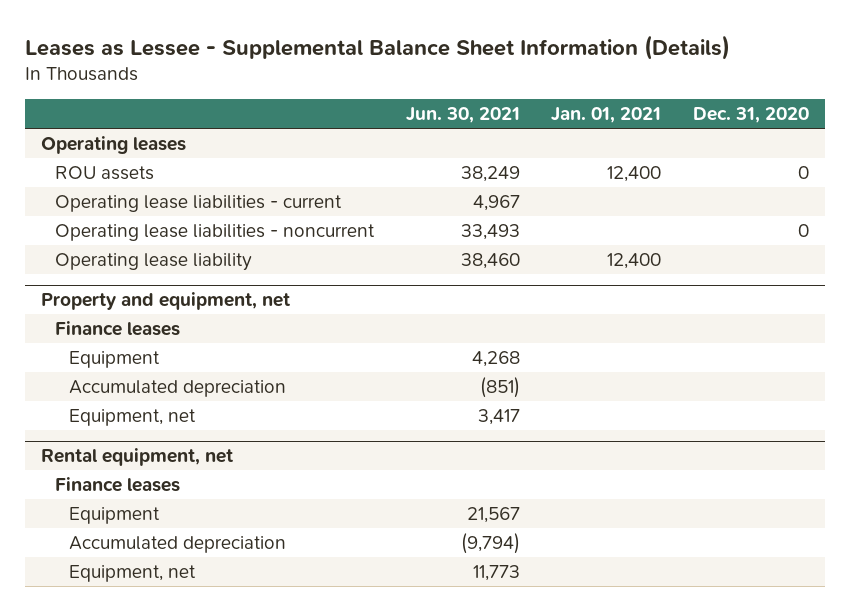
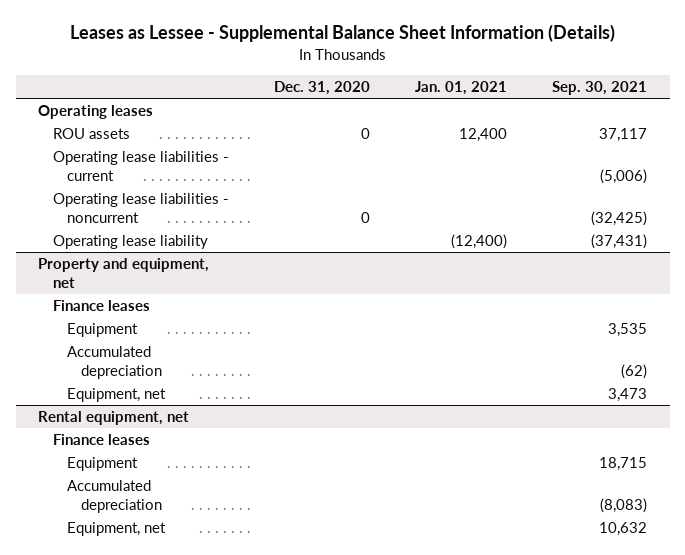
[405,107,520,124] Jun. 30, 2021 -> none
none -> [552,81,648,96] Sep. 30, 2021
[607,252,662,269] 12,400 -> [451,234,508,250] (12,400)

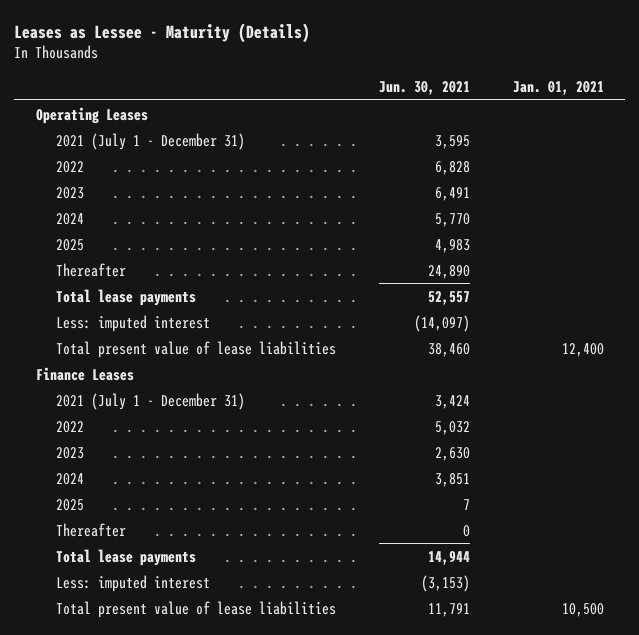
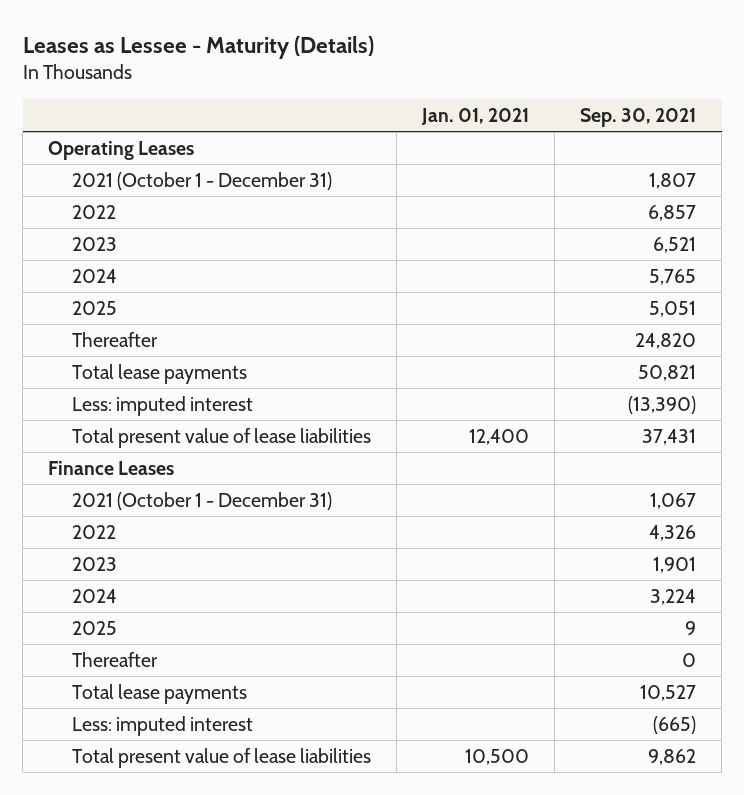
[378,81,470,96] Jun. 30, 2021 -> none
none -> [580,107,697,127] Sep. 30, 2021
[55,132,245,150] 2021 (July 1 - December 31) -> [71,171,332,190] 2021 (October 1 - December 31)
[55,392,245,410] 2021 (July 1 - December 31) -> [71,491,332,510] 2021 (October 1 - December 31)

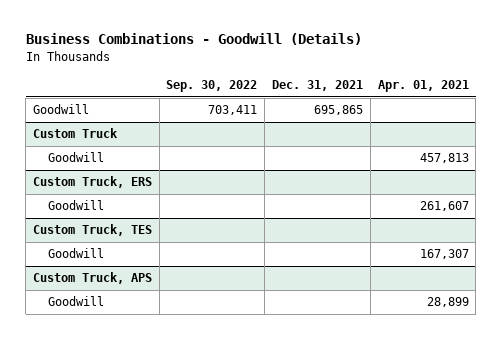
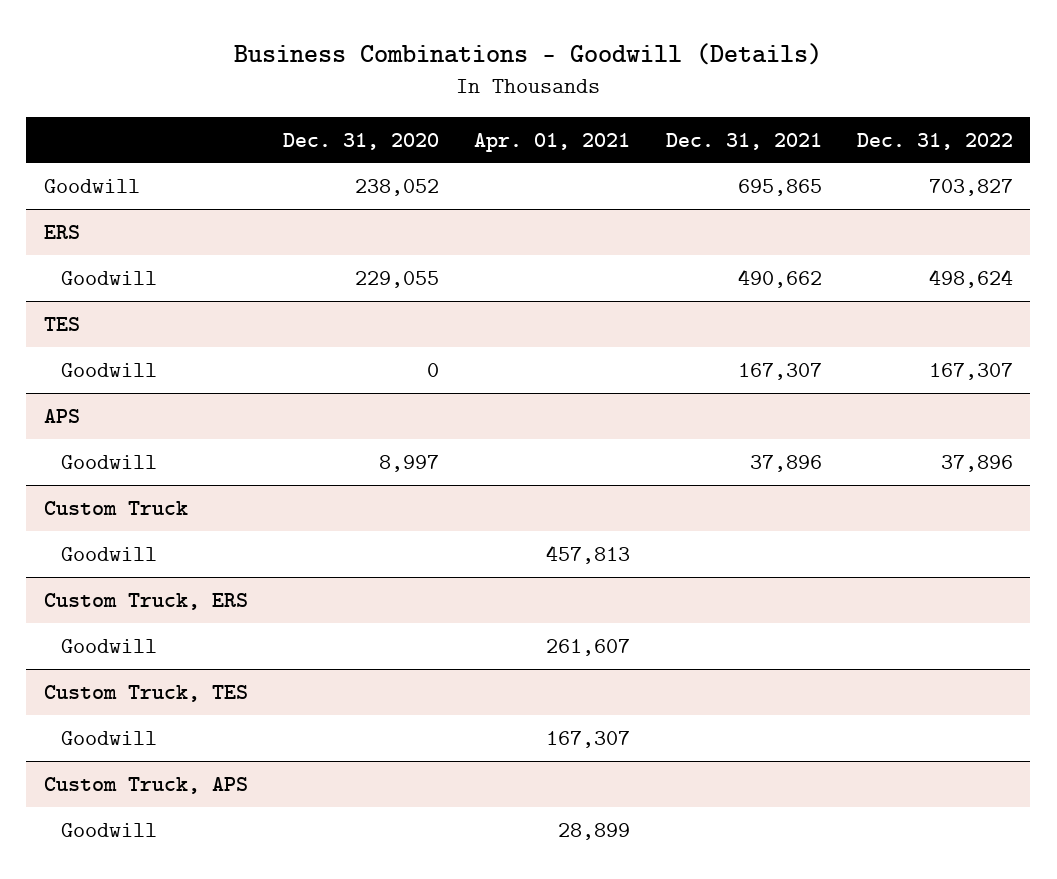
[166,80,258,93] Sep. 30, 2022 -> none
none -> [282,132,439,150] Dec. 31, 2020
none -> [856,132,1013,150] Dec. 31, 2022
none -> [43,225,80,240] ERS
none -> [60,271,157,286] Goodwill
none -> [43,317,80,332] TES
none -> [60,363,157,378] Goodwill
none -> [43,409,80,424] APS
none -> [60,455,157,470] Goodwill

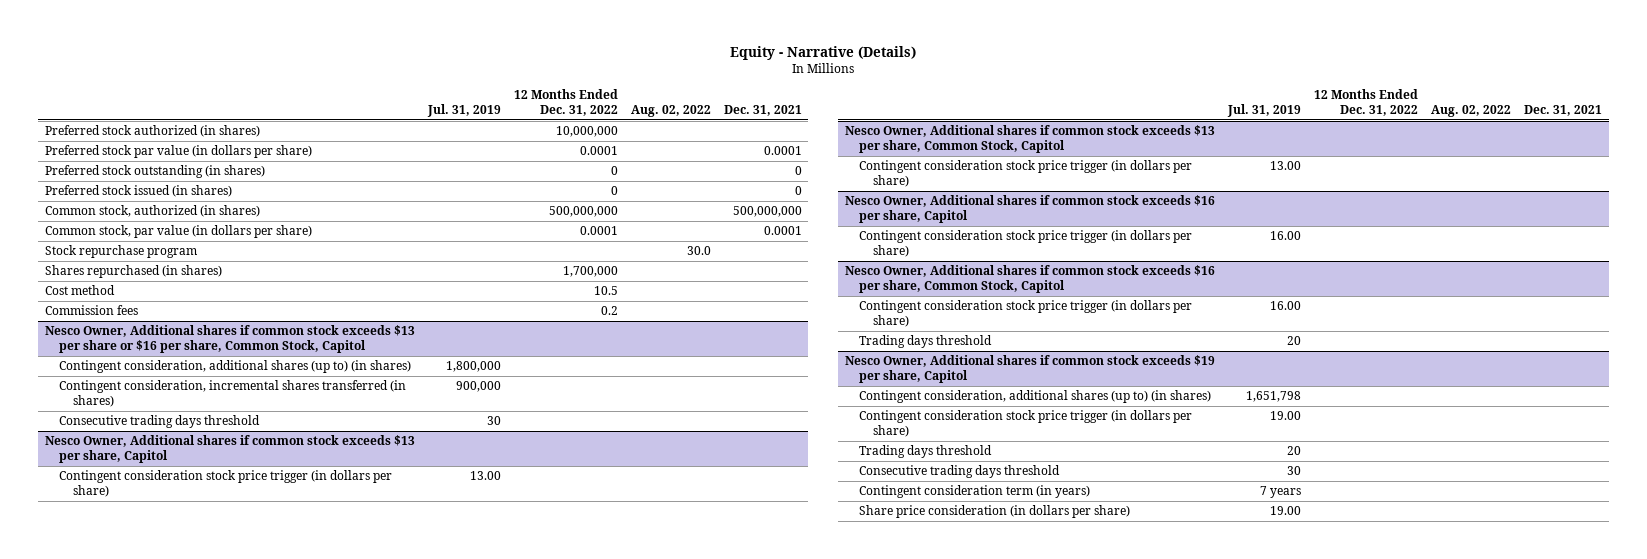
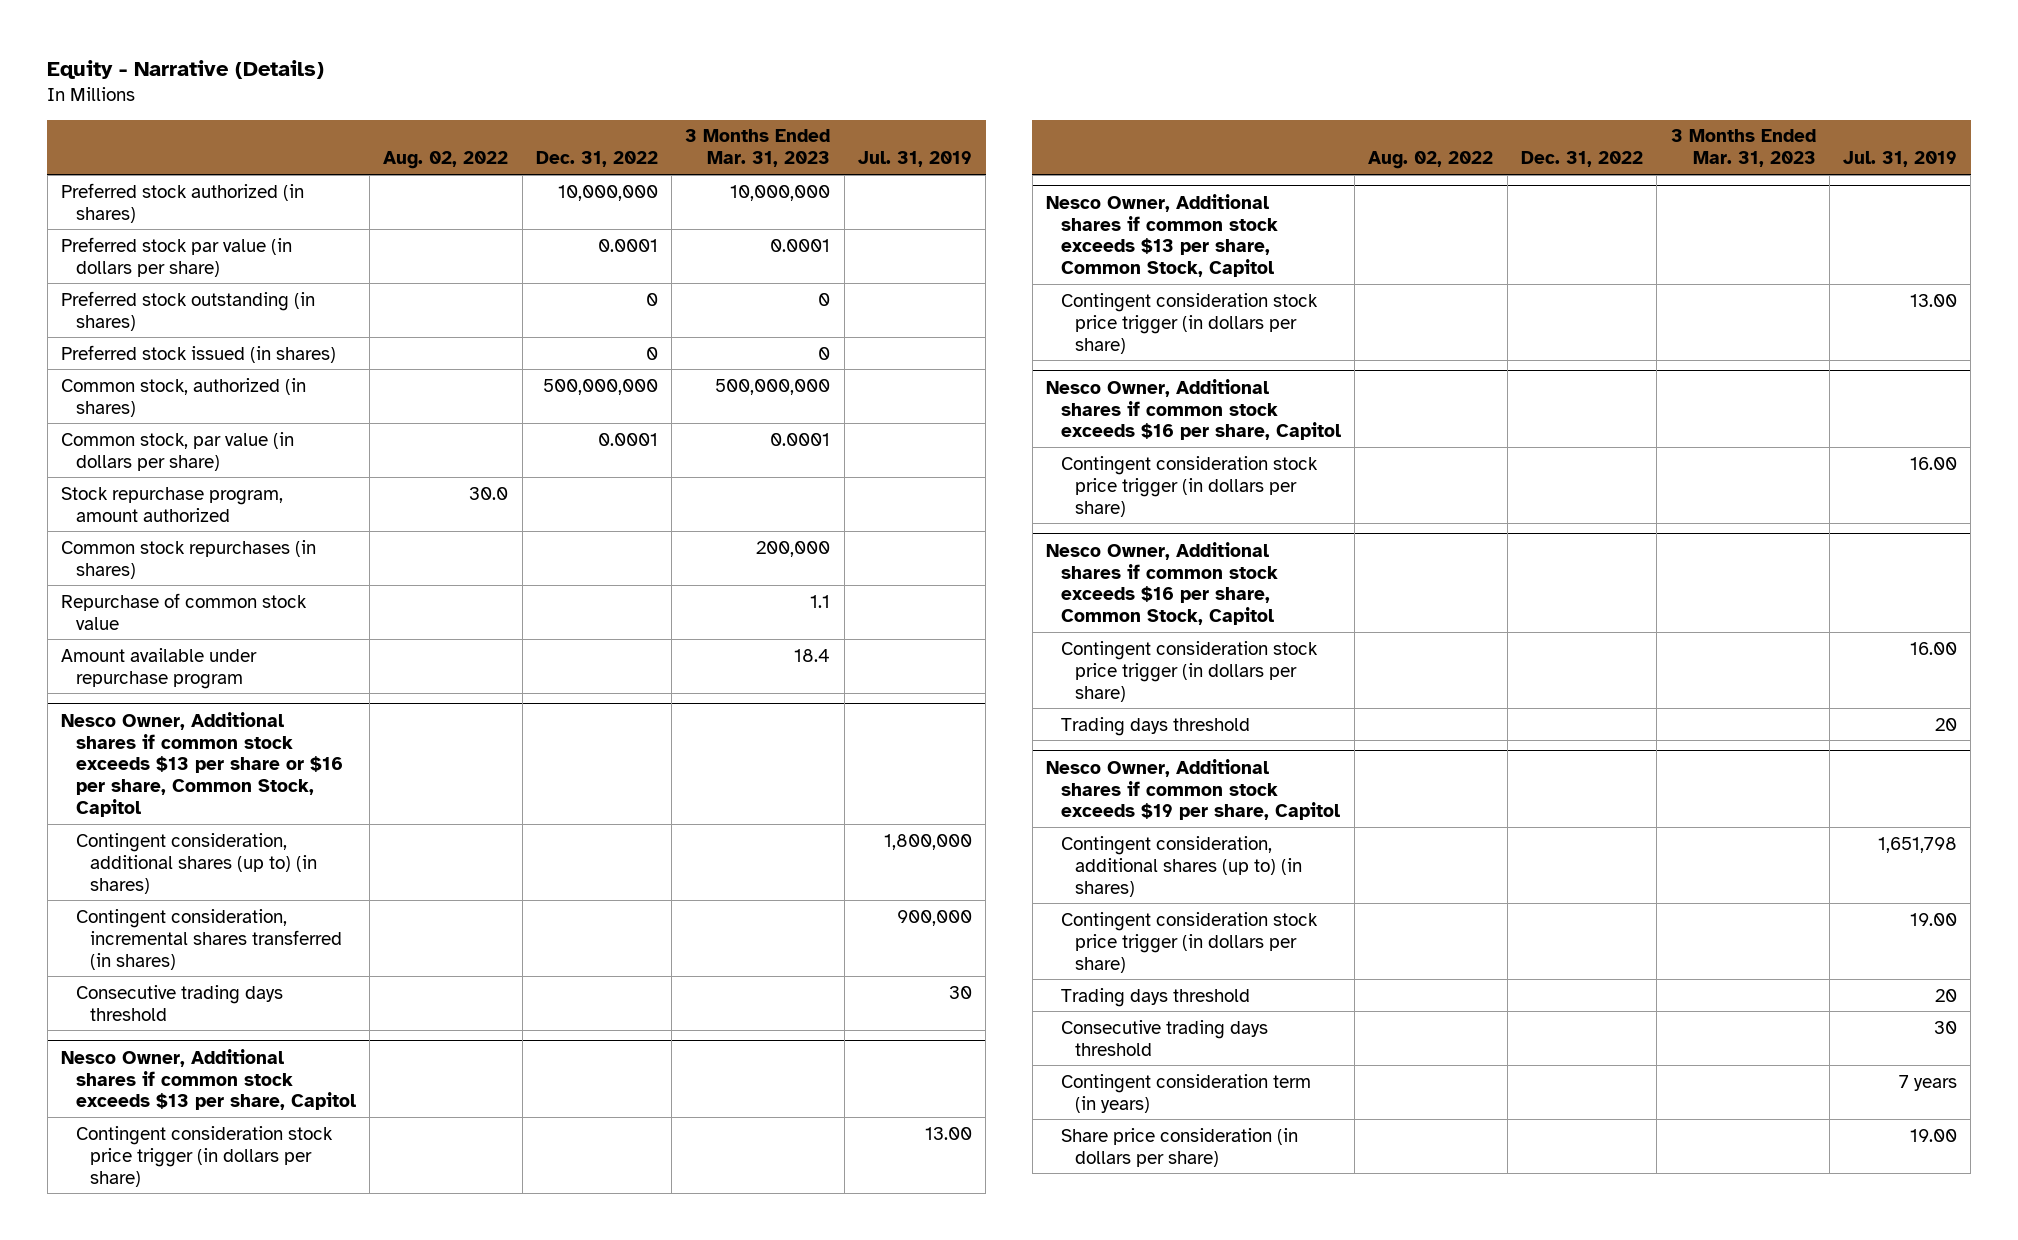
[513,88,618,116] 12 Months Ended Dec. 31, 2022 -> none
[723,104,802,116] Dec. 31, 2021 -> none
none -> [535,151,658,168] Dec. 31, 2022
none -> [685,129,831,168] 3 Months Ended Mar. 31, 2023
[44,305,138,316] Commission fees -> none
[44,245,197,259] Stock repurchase program -> [61,486,284,522] Stock repurchase program, amount authorized
[44,265,222,279] Shares repurchased (in shares) -> [61,539,317,579] Common stock repurchases (in shares)
[44,285,115,296] Cost method -> [61,592,308,630] Repurchase of common stock value
none -> [61,647,258,689] Amount available under repurchase program

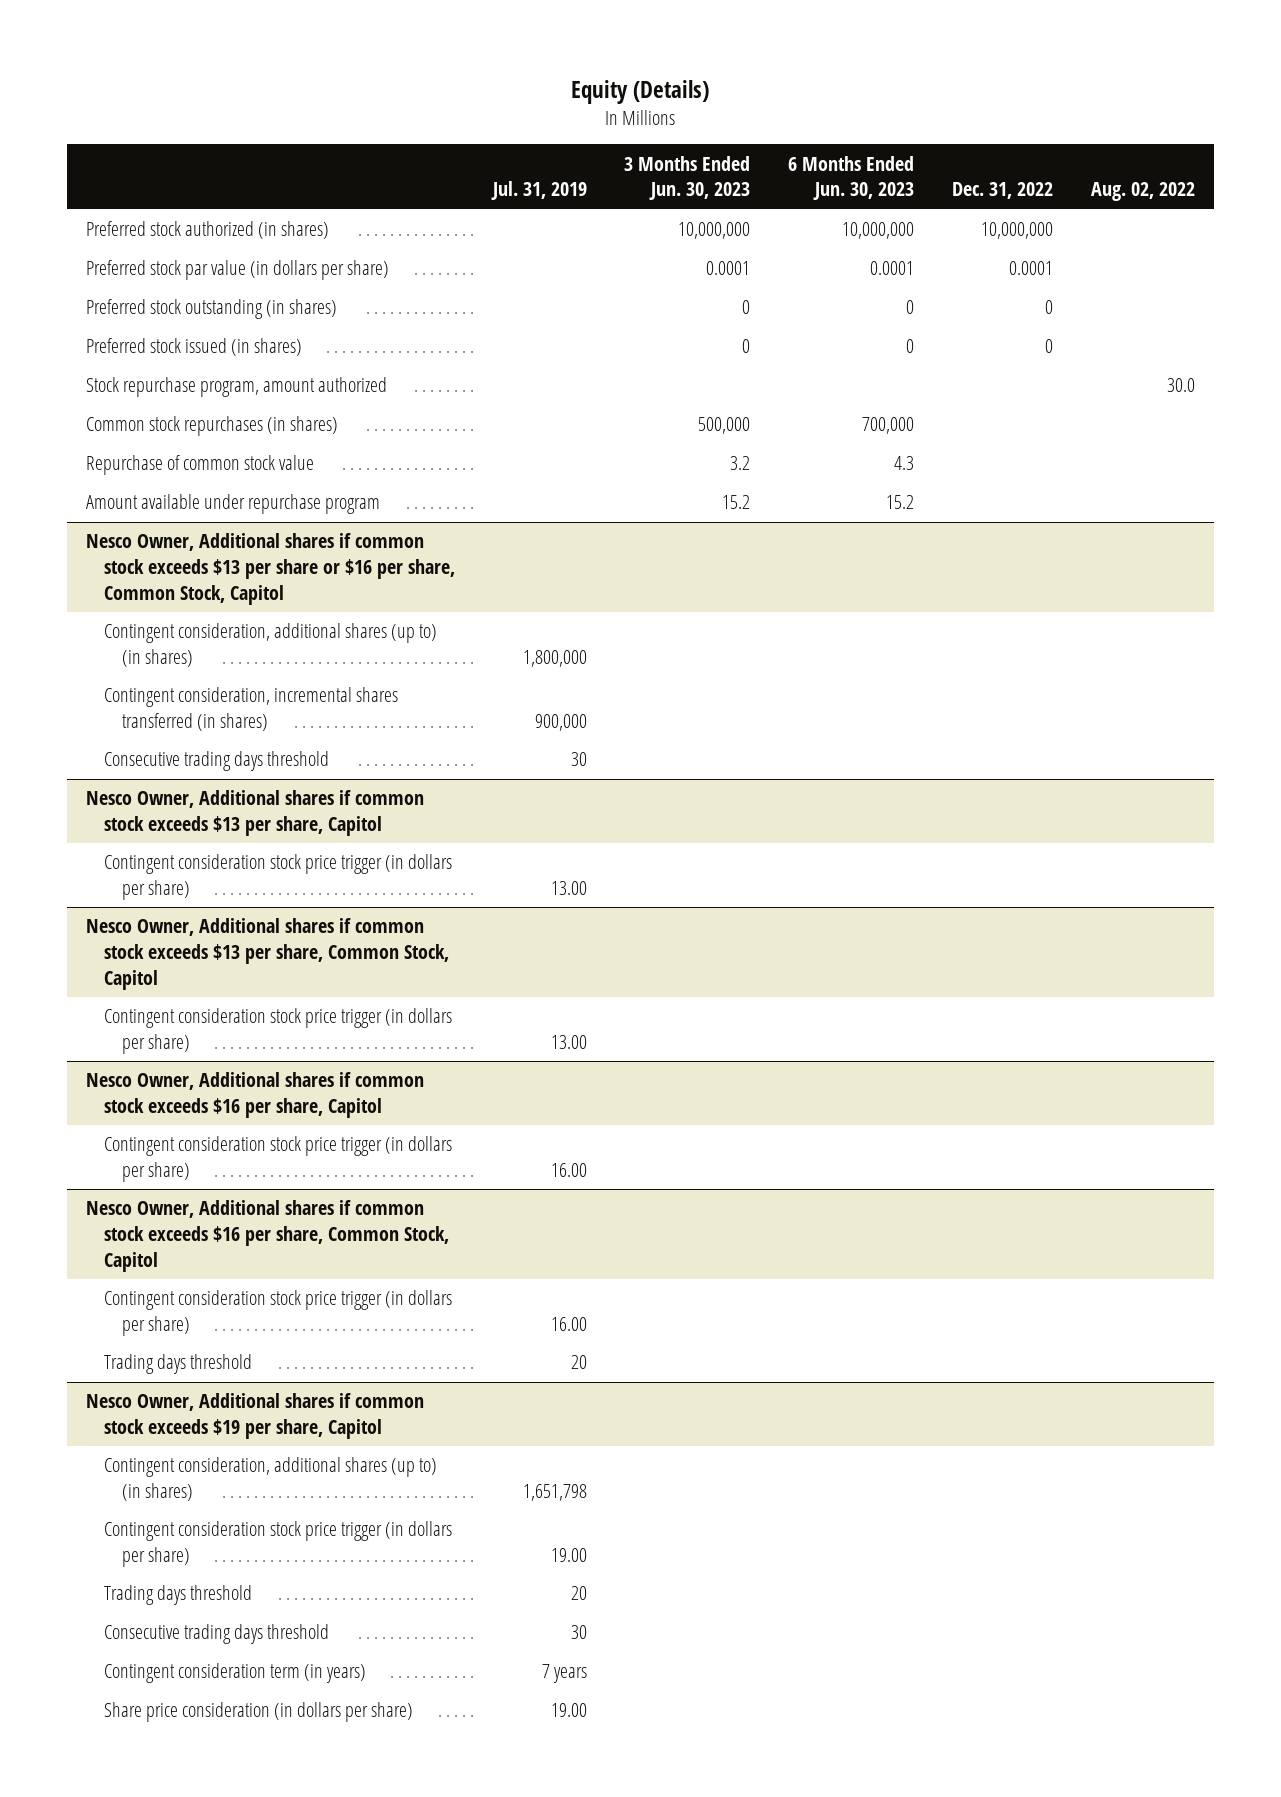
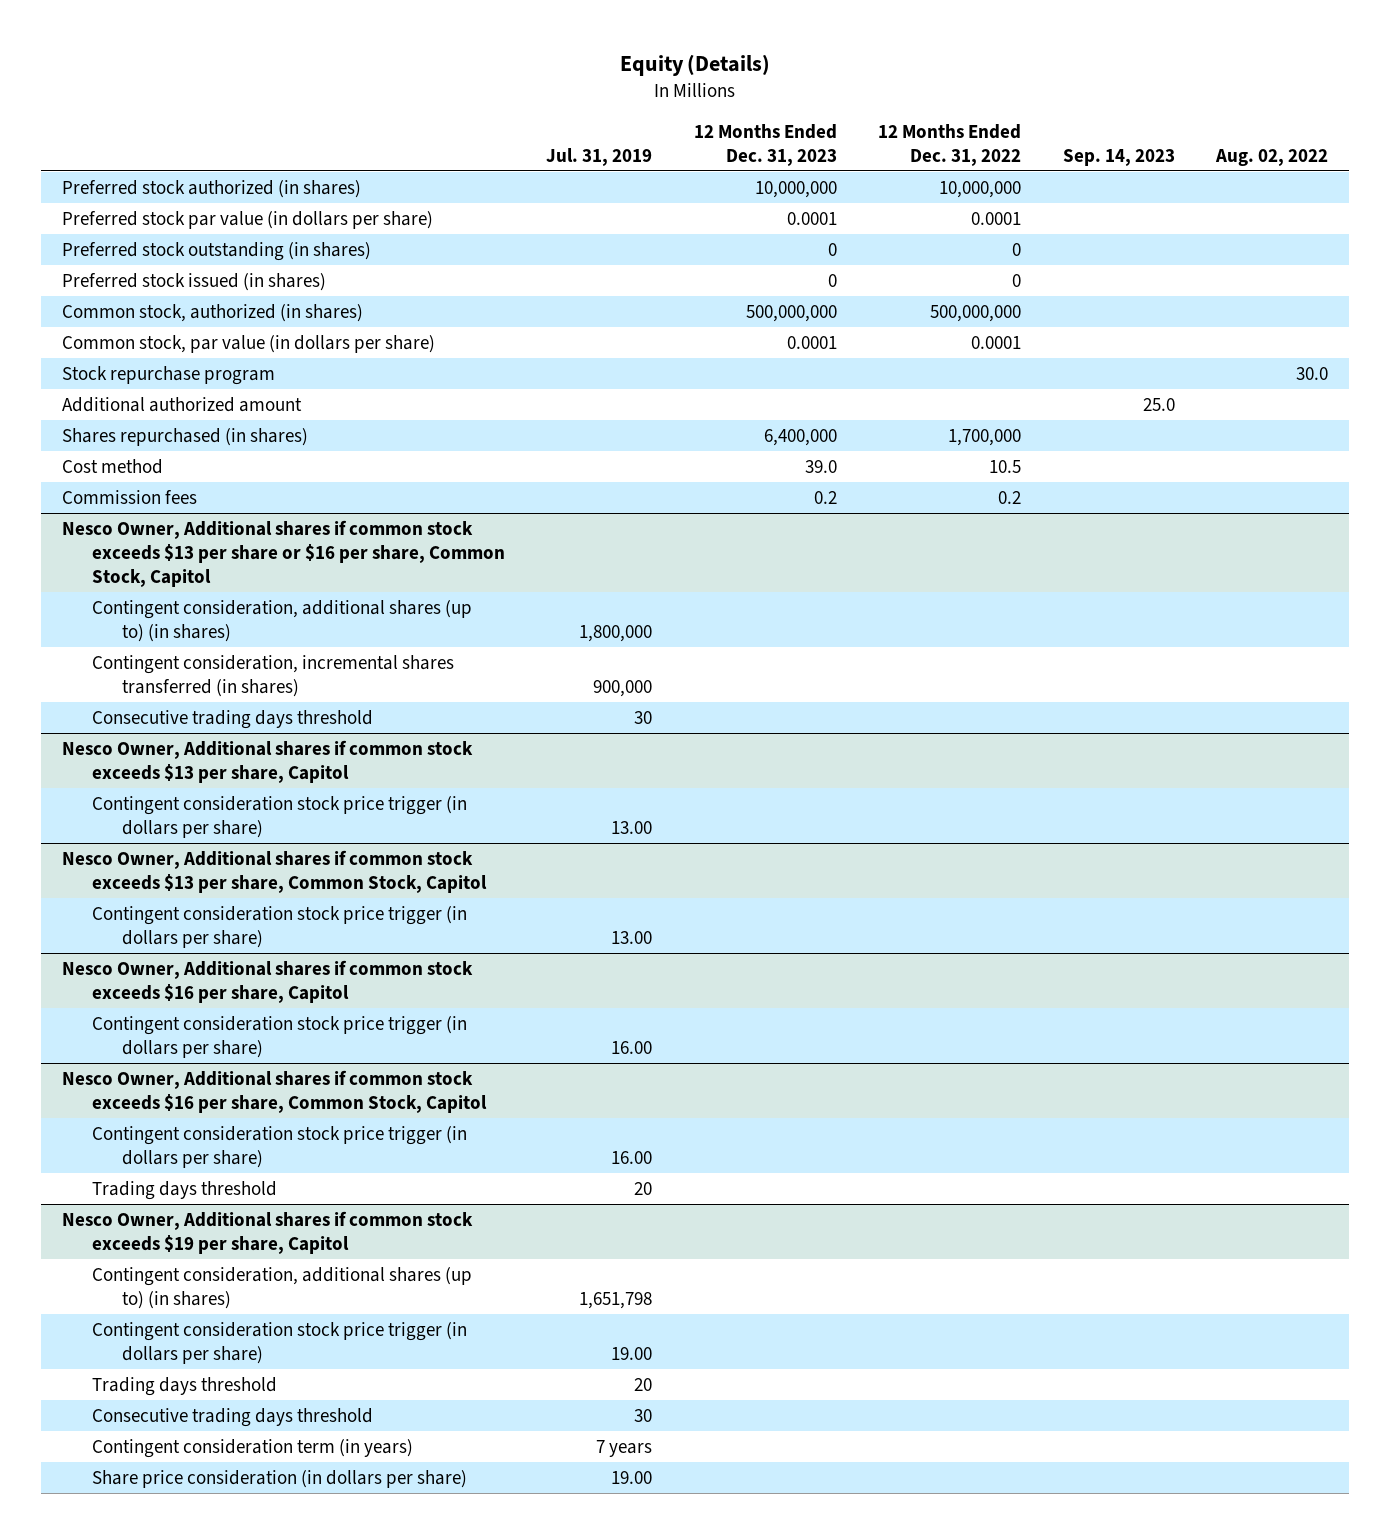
[624,155,751,201] 3 Months Ended Jun. 30, 2023 -> none
[788,155,915,201] 6 Months Ended Jun. 30, 2023 -> none
[951,182,1053,200] Dec. 31, 2022 -> none
none -> [693,123,837,166] 12 Months Ended Dec. 31, 2023
none -> [878,123,1022,166] 12 Months Ended Dec. 31, 2022
none -> [1062,148,1175,166] Sep. 14, 2023
[86,494,381,515] Amount available under repurchase program -> none
none -> [61,303,363,322] Common stock, authorized (in shares)
none -> [61,334,435,353] Common stock, par value (in dollars per share)
[86,377,388,398] Stock repurchase program, amount authorized -> [61,365,275,385] Stock repurchase program
none -> [61,396,302,412] Additional authorized amount
[86,416,339,437] Common stock repurchases (in shares) -> [61,427,308,446] Shares repurchased (in shares)
[86,455,315,476] Repurchase of common stock value -> [61,458,163,474] Cost method
none -> [61,489,197,504] Commission fees

